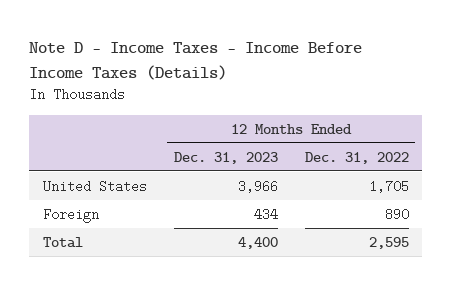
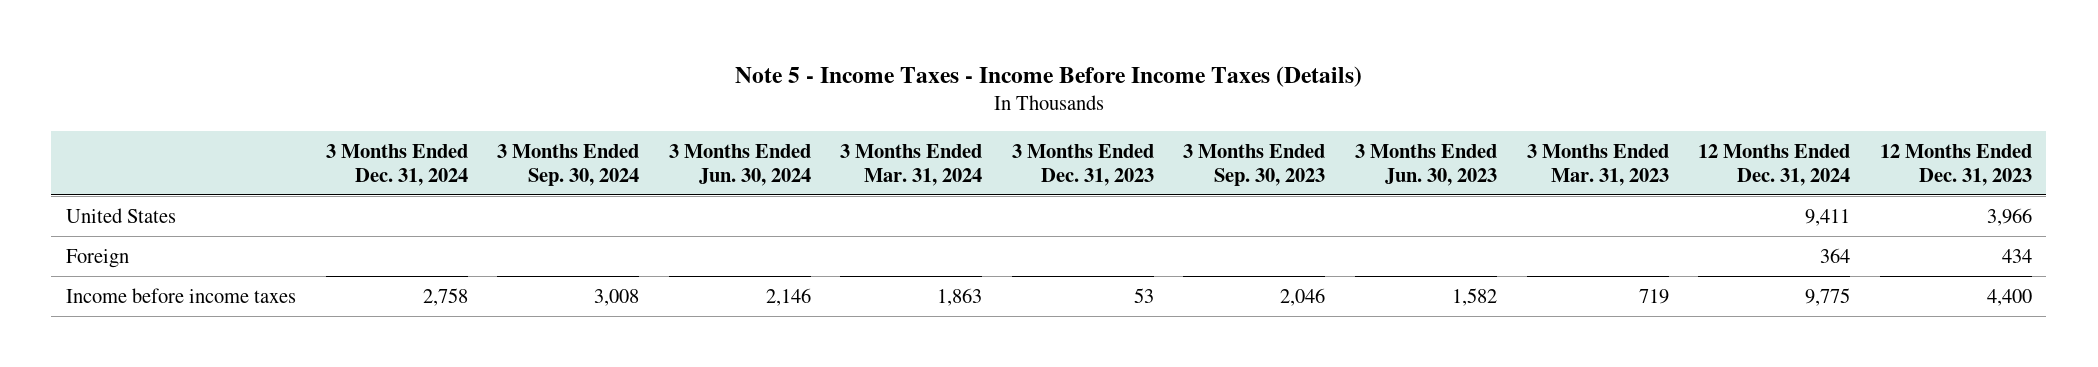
[29,42,363,80] Note D - Income Taxes - Income Before Income Taxes (Details) -> [734,65,1362,87] Note 5 - Income Taxes - Income Before Income Taxes (Details)
[304,151,409,164] Dec. 31, 2022 -> none
none -> [325,143,468,186] 3 Months Ended Dec. 31, 2024
none -> [497,143,640,186] 3 Months Ended Sep. 30, 2024
none -> [668,143,811,186] 3 Months Ended Jun. 30, 2024
none -> [840,143,983,186] 3 Months Ended Mar. 31, 2024
none -> [1011,143,1154,186] 3 Months Ended Dec. 31, 2023
none -> [1183,143,1326,186] 3 Months Ended Sep. 30, 2023
none -> [1355,143,1498,186] 3 Months Ended Jun. 30, 2023
none -> [1526,143,1669,186] 3 Months Ended Mar. 31, 2023
none -> [1698,143,1851,186] 12 Months Ended Dec. 31, 2024
[42,236,83,248] Total -> none
none -> [66,287,297,303] Income before income taxes

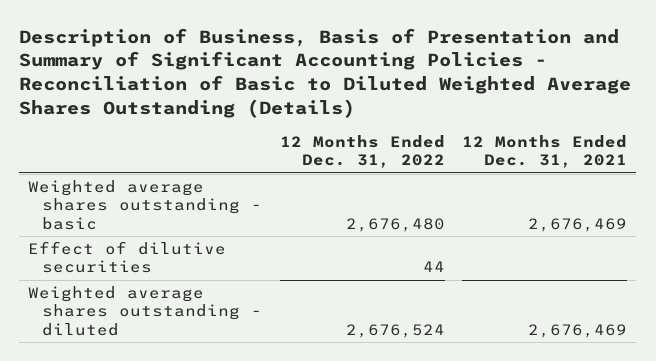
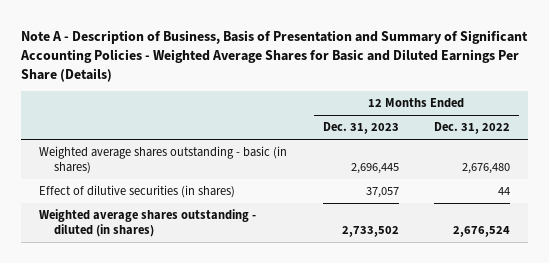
[19,27,632,118] Description of Business, Basis of Presentation and Summary of Significant Accounting Policies - Reconciliation of Basic to Diluted Weighted Average Shares Outstanding (Details) -> [20,29,529,82] Note A - Description of Business, Basis of Presentation and Summary of Significant Accounting Policies - Weighted Average Shares for Basic and Diluted Earnings Per Share (Details)
[462,134,628,169] 12 Months Ended Dec. 31, 2021 -> none
none -> [322,122,399,135] Dec. 31, 2023
[28,180,262,230] Weighted average shares outstanding - basic -> [39,146,288,175] Weighted average shares outstanding - basic (in shares)
[28,241,227,274] Effect of dilutive securities -> [39,185,236,199] Effect of dilutive securities (in shares)
[28,286,262,336] Weighted average shares outstanding - diluted -> [39,209,257,238] Weighted average shares outstanding - diluted (in shares)

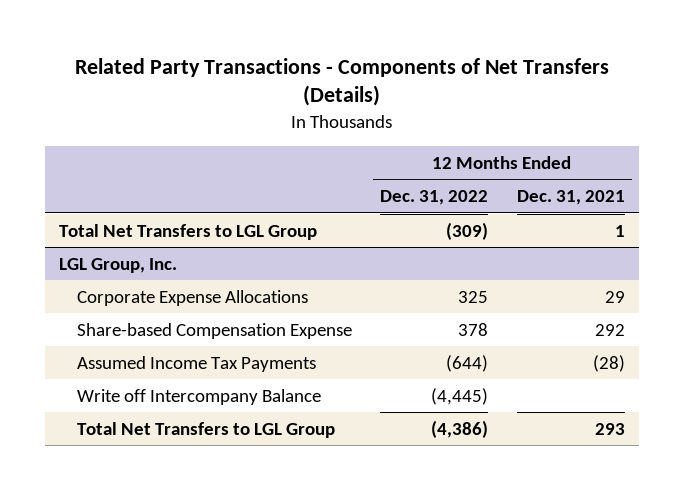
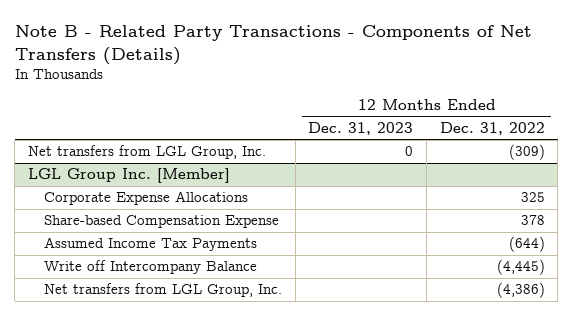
[74,57,609,107] Related Party Transactions - Components of Net Transfers (Details) -> [14,25,532,65] Note B - Related Party Transactions - Components of Net Transfers (Details)
[516,189,625,205] Dec. 31, 2021 -> none
none -> [308,121,414,135] Dec. 31, 2023
[59,223,318,240] Total Net Transfers to LGL Group -> [27,145,266,160] Net transfers from LGL Group, Inc.
[59,257,178,273] LGL Group, Inc. -> [27,168,230,184] LGL Group Inc. [Member]
[76,421,335,438] Total Net Transfers to LGL Group -> [44,283,283,298] Net transfers from LGL Group, Inc.

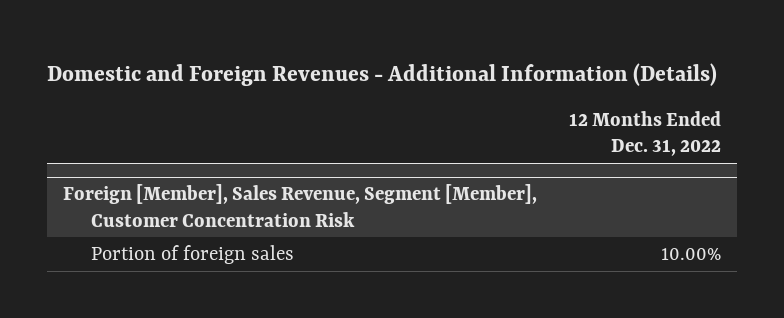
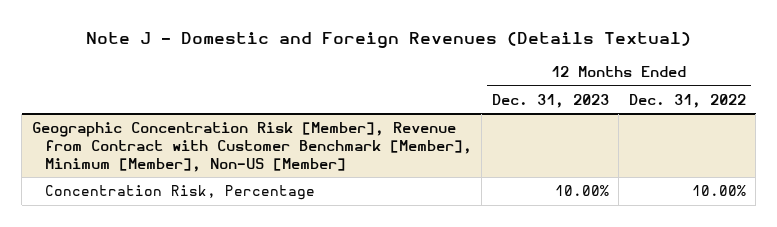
[46,62,717,86] Domestic and Foreign Revenues - Additional Information (Details) -> [85,31,691,48] Note J - Domestic and Foreign Revenues (Details Textual)
none -> [491,93,609,108] Dec. 31, 2023
[62,184,537,227] Foreign [Member], Sales Revenue, Segment [Member], Customer Concentration Risk -> none
none -> [31,122,472,172] Geographic Concentration Risk [Member], Revenue from Contract with Customer Benchmark [Member], Minimum [Member], Non-US [Member]
[91,245,295,265] Portion of foreign sales -> [44,185,315,201] Concentration Risk, Percentage

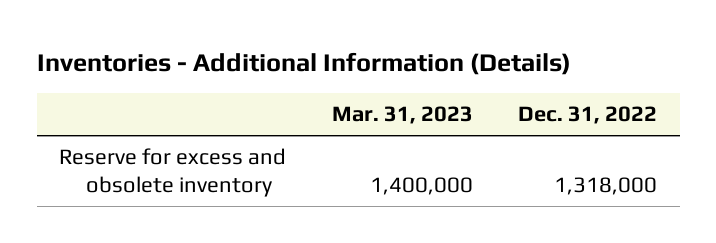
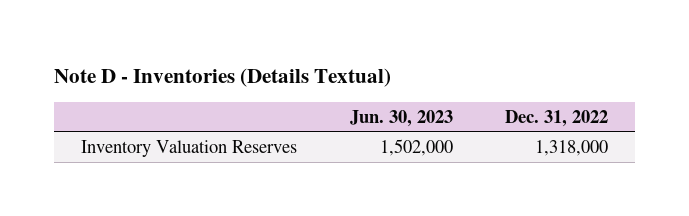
[36,52,571,76] Inventories - Additional Information (Details) -> [54,68,392,88] Note D - Inventories (Details Textual)
[331,106,473,125] Mar. 31, 2023 -> none
none -> [349,109,453,127] Jun. 30, 2023
[59,148,287,198] Reserve for excess and obsolete inventory -> [80,140,297,158] Inventory Valuation Reserves

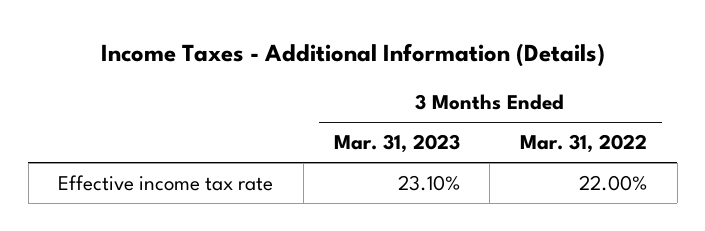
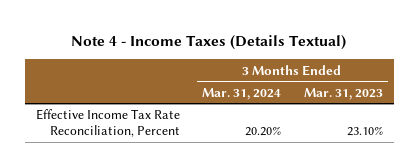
[100,43,605,68] Income Taxes - Additional Information (Details) -> [71,34,347,50] Note 4 - Income Taxes (Details Textual)
[519,134,647,154] Mar. 31, 2022 -> none
none -> [202,87,282,100] Mar. 31, 2024
[58,175,274,192] Effective income tax rate -> [36,109,181,138] Effective Income Tax Rate Reconciliation, Percent

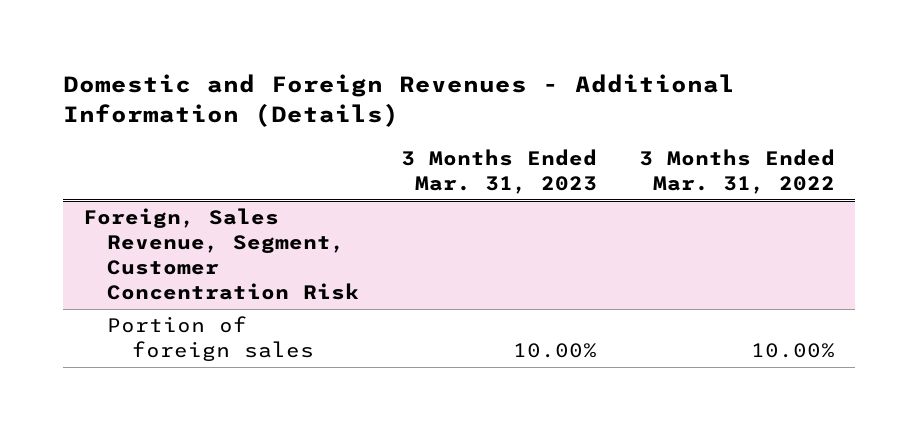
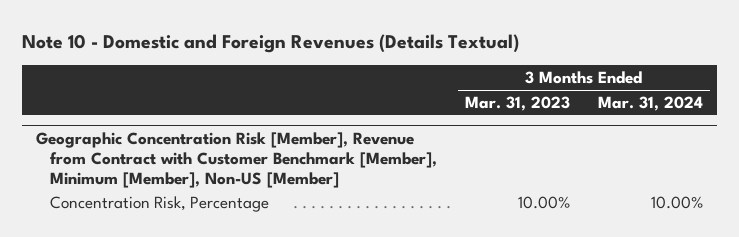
[62,74,735,128] Domestic and Foreign Revenues - Additional Information (Details) -> [22,34,520,54] Note 10 - Domestic and Foreign Revenues (Details Textual)
[638,149,835,194] 3 Months Ended Mar. 31, 2022 -> none
none -> [598,95,704,111] Mar. 31, 2024
[83,208,360,301] Foreign, Sales Revenue, Segment, Customer Concentration Risk -> none
none -> [36,131,438,188] Geographic Concentration Risk [Member], Revenue from Contract with Customer Benchmark [Member], Minimum [Member], Non-US [Member]
[107,316,314,362] Portion of foreign sales -> [50,195,270,212] Concentration Risk, Percentage

